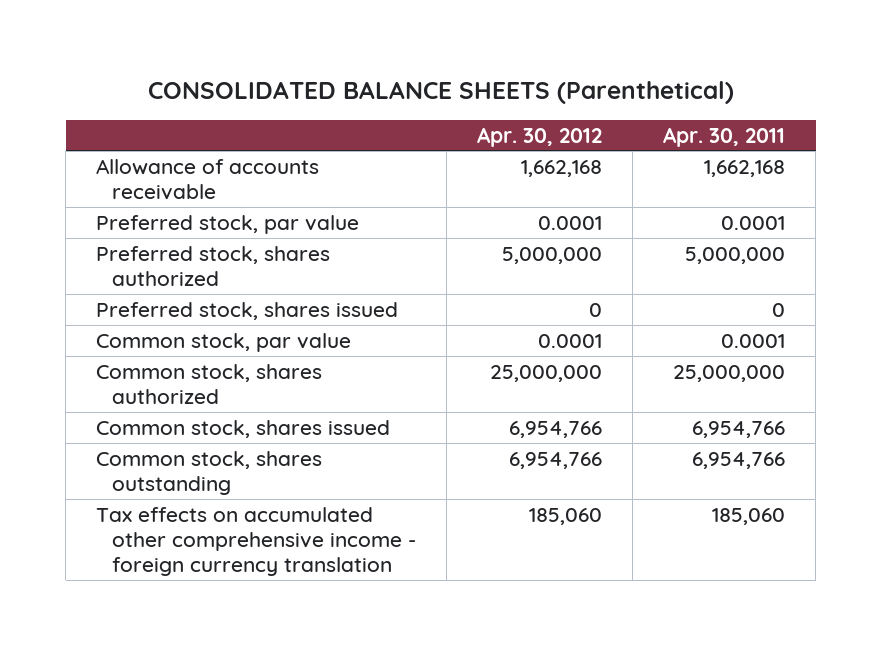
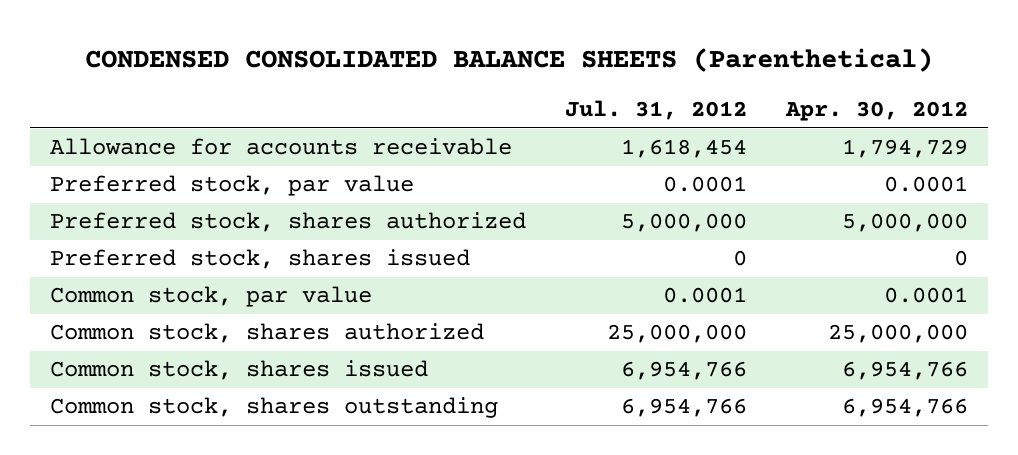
[147,80,734,104] CONSOLIDATED BALANCE SHEETS (Parenthetical) -> [84,47,933,72] CONDENSED CONSOLIDATED BALANCE SHEETS (Parenthetical)
[663,126,786,147] Apr. 30, 2011 -> none
none -> [564,100,747,121] Jul. 31, 2012
[96,158,320,200] Allowance of accounts receivable -> [49,138,512,156] Allowance for accounts receivable
[521,159,603,177] 1,662,168 -> [842,139,969,159] 1,794,729
[96,506,417,576] Tax effects on accumulated other comprehensive income - foreign currency translation -> none

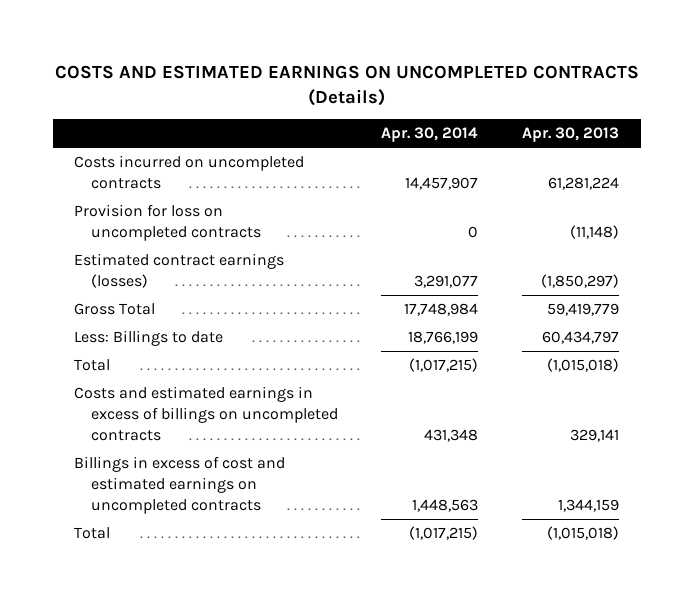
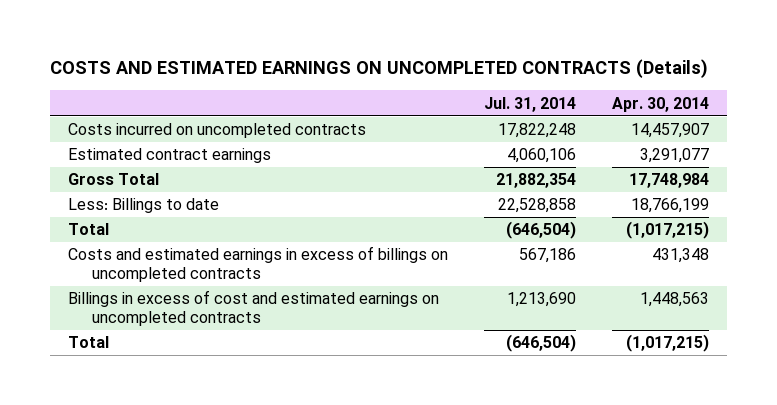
[522,127,620,143] Apr. 30, 2013 -> none
none -> [483,96,576,112] Jul. 31, 2014
[74,204,261,242] Provision for loss on uncompleted contracts -> none
[74,253,285,289] Estimated contract earnings (losses) -> [67,148,271,164] Estimated contract earnings

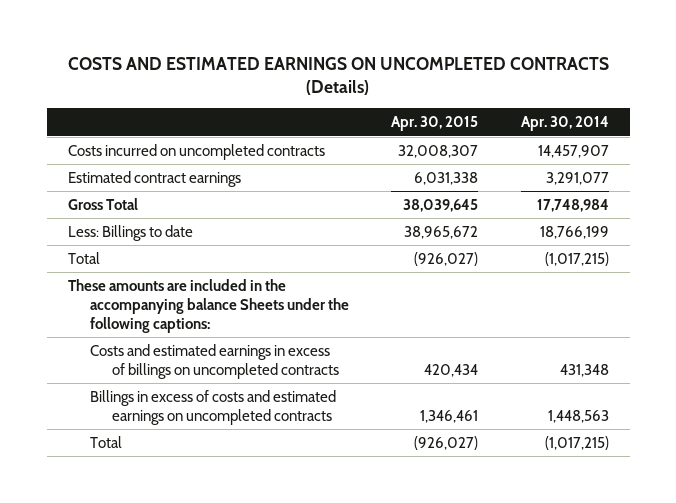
[483,96,576,112] Jul. 31, 2014 -> none
none -> [391,116,479,132] Apr. 30, 2015
none -> [67,278,349,333] These amounts are included in the accompanying balance Sheets under the following captions:
[67,290,439,327] Billings in excess of cost and estimated earnings on uncompleted contracts -> [89,389,336,425] Billings in excess of costs and estimated earnings on uncompleted contracts

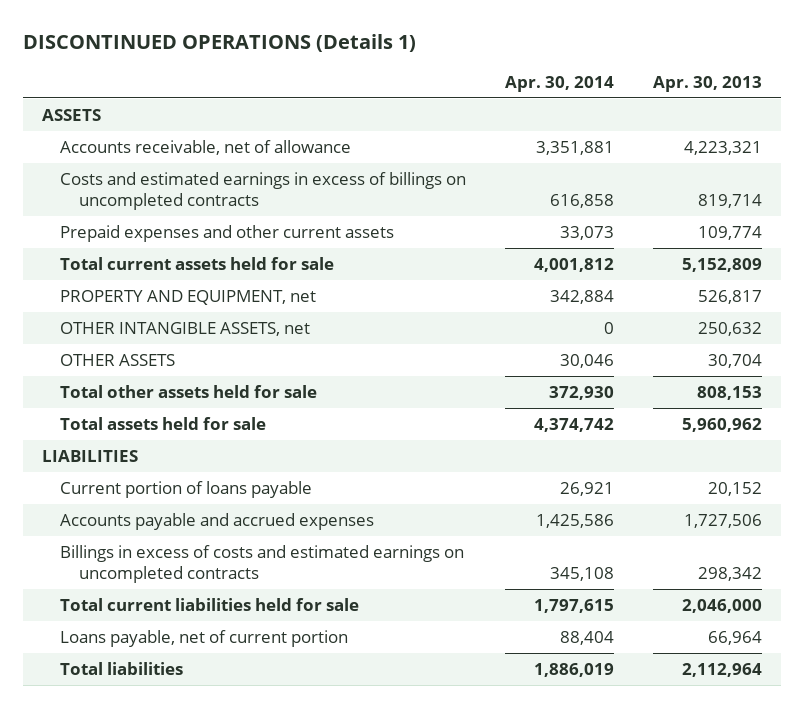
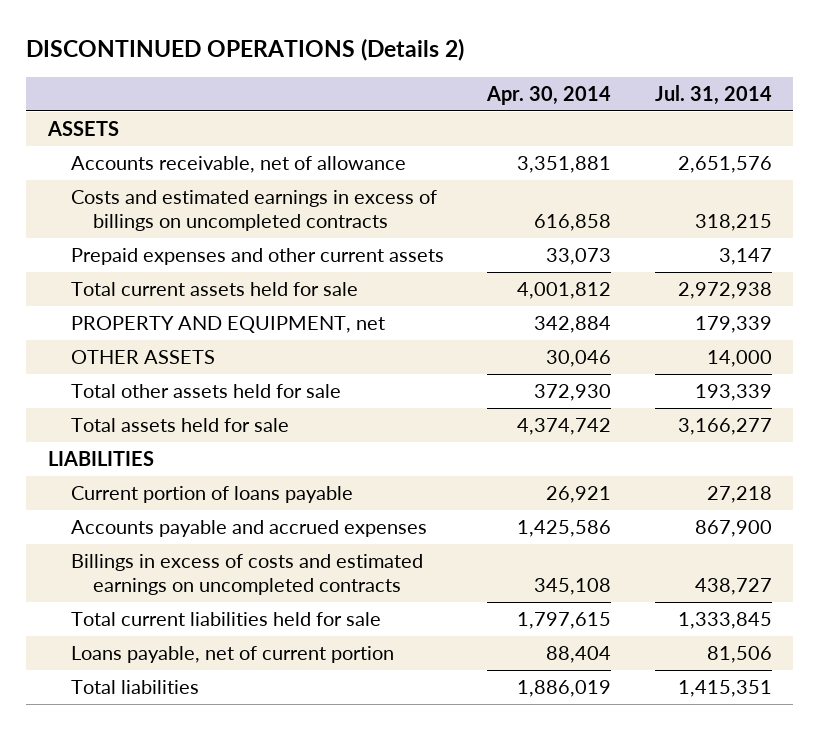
[22,33,416,52] DISCONTINUED OPERATIONS (Details 1) -> [26,37,465,61] DISCONTINUED OPERATIONS (Details 2)
[652,75,762,92] Apr. 30, 2013 -> none
none -> [654,84,772,105] Jul. 31, 2014
[60,321,311,336] OTHER INTANGIBLE ASSETS, net -> none

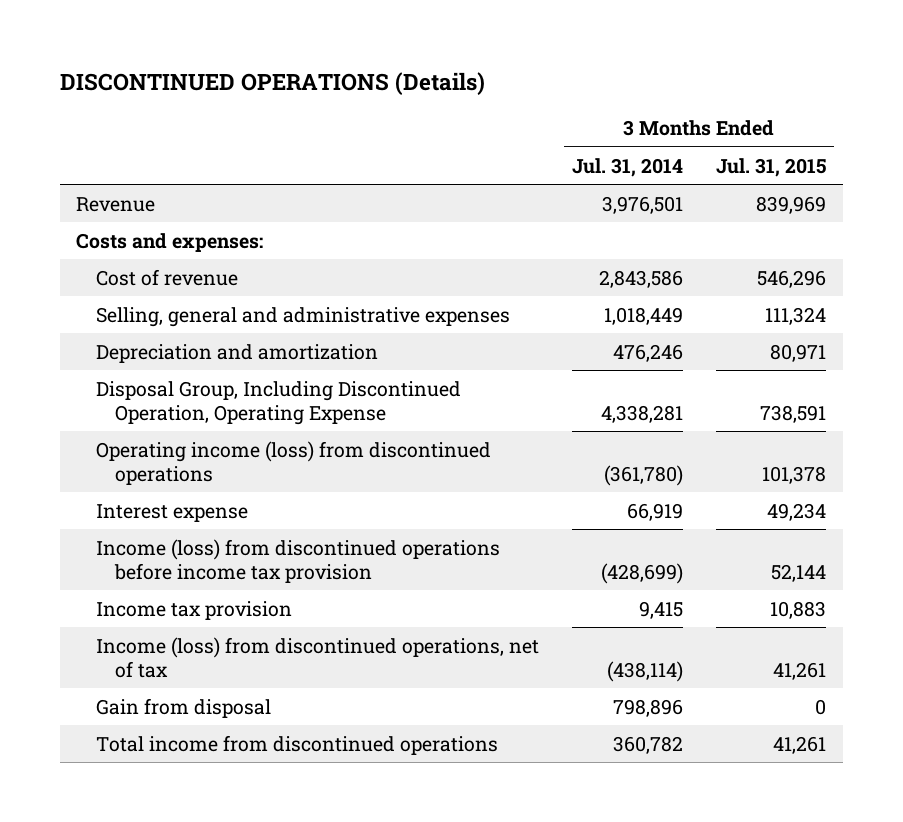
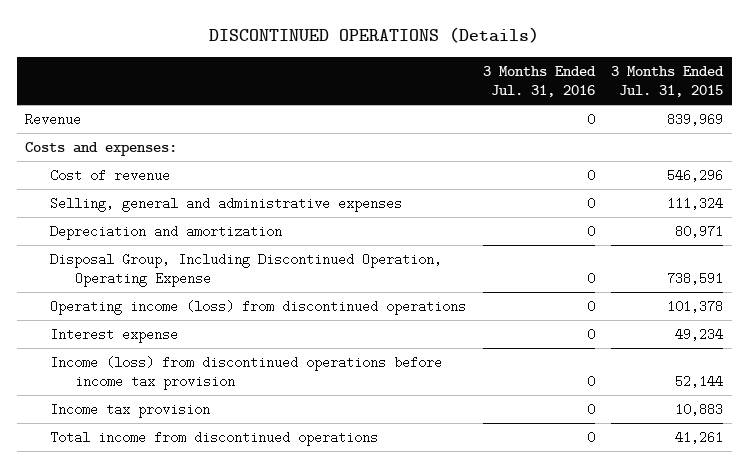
[571,157,683,177] Jul. 31, 2014 -> none
none -> [482,65,596,98] 3 Months Ended Jul. 31, 2016
[95,636,539,678] Income (loss) from discontinued operations, net of tax -> none
[95,697,271,718] Gain from disposal -> none

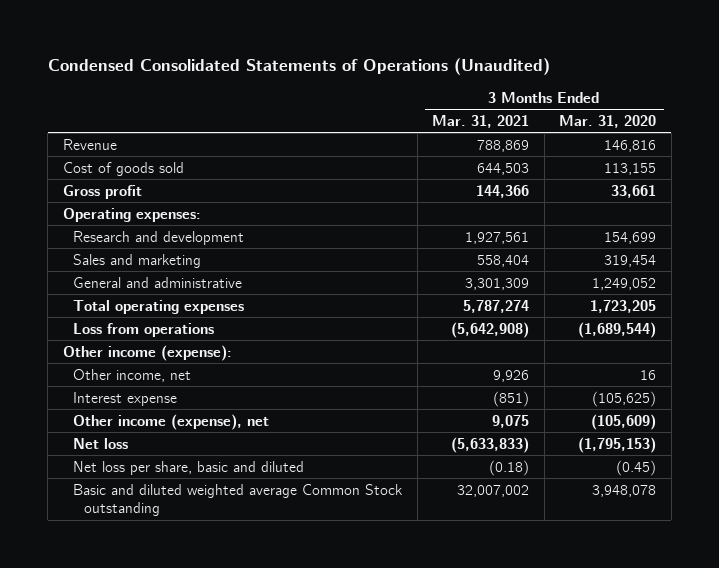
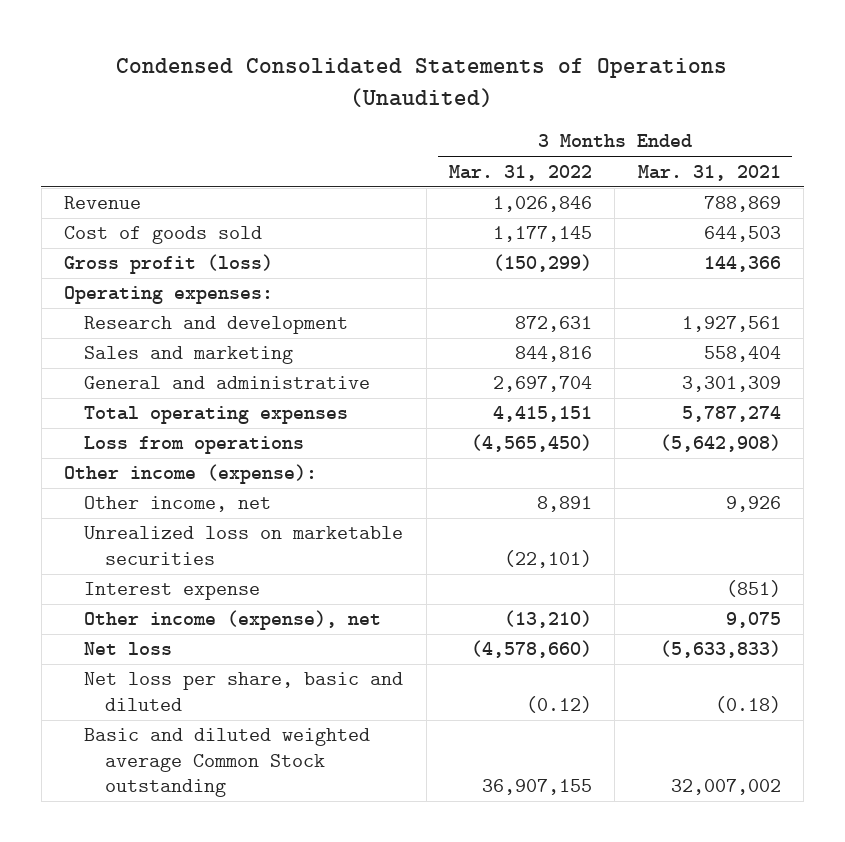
[559,114,657,128] Mar. 31, 2020 -> none
none -> [449,164,593,181] Mar. 31, 2022
[62,184,142,199] Gross profit -> [63,254,273,275] Gross profit (loss)
none -> [84,526,404,565] Unrealized loss on marketable securities

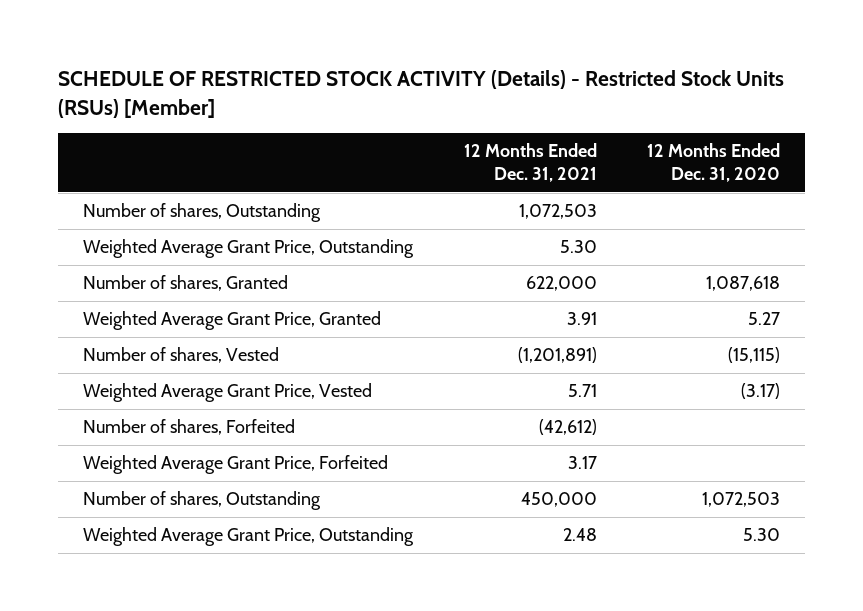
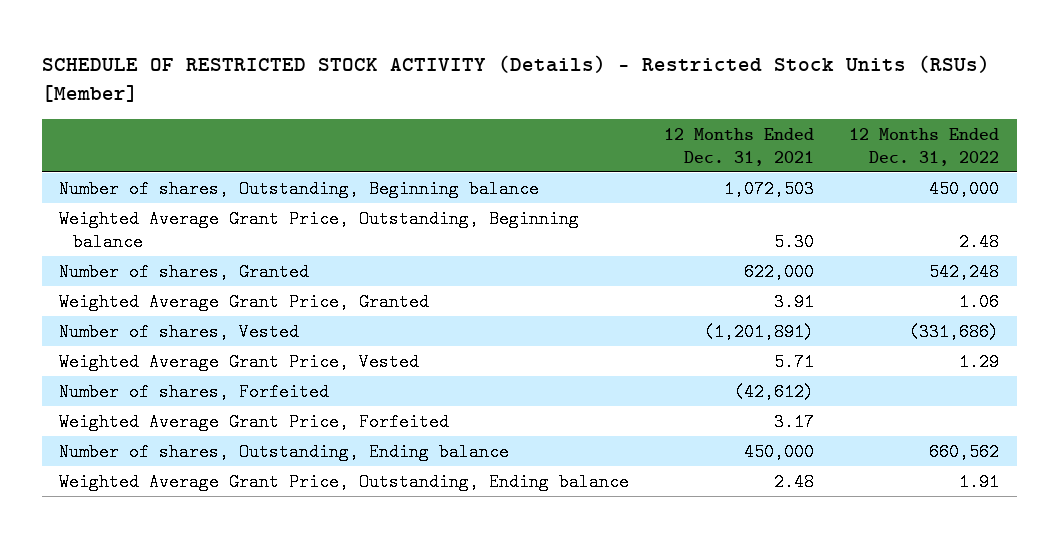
[647,143,781,183] 12 Months Ended Dec. 31, 2020 -> none
none -> [849,127,1000,166] 12 Months Ended Dec. 31, 2022
[83,203,322,223] Number of shares, Outstanding -> [59,179,540,198] Number of shares, Outstanding, Beginning balance
[83,239,415,259] Weighted Average Grant Price, Outstanding -> [59,209,580,251] Weighted Average Grant Price, Outstanding, Beginning balance
[83,491,322,511] Number of shares, Outstanding -> [59,442,510,461] Number of shares, Outstanding, Ending balance
[83,527,415,547] Weighted Average Grant Price, Outstanding -> [59,472,630,491] Weighted Average Grant Price, Outstanding, Ending balance

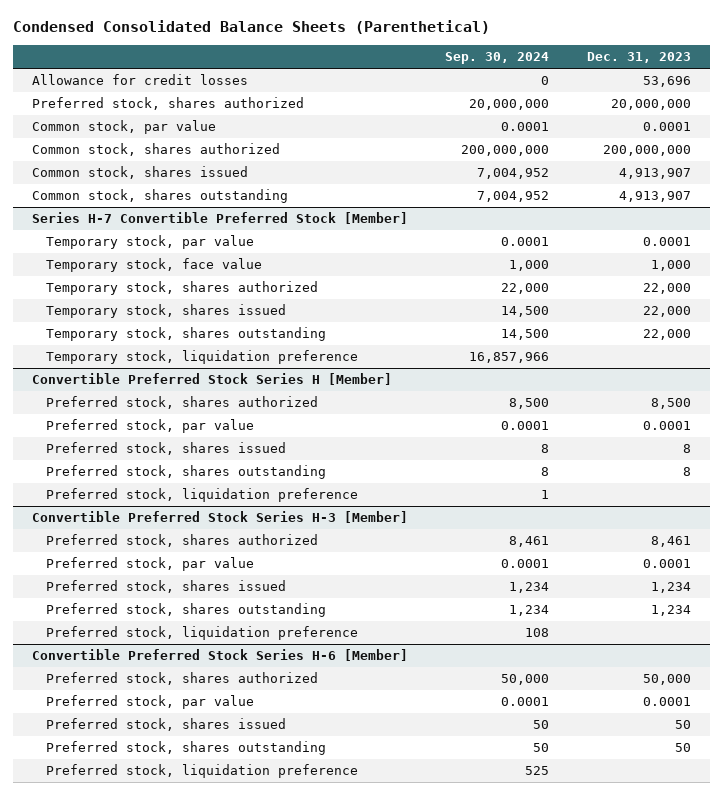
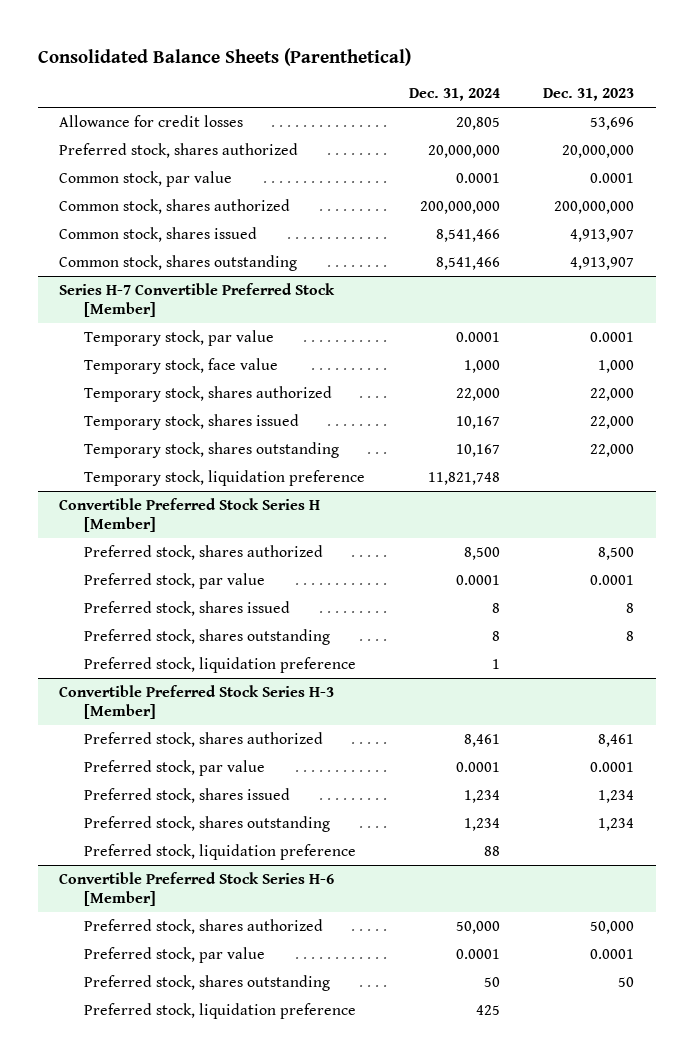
[12,20,490,35] Condensed Consolidated Balance Sheets (Parenthetical) -> [37,47,411,66] Consolidated Balance Sheets (Parenthetical)
[445,52,550,65] Sep. 30, 2024 -> none
none -> [408,88,500,102] Dec. 31, 2024
[45,718,286,732] Preferred stock, shares issued -> none

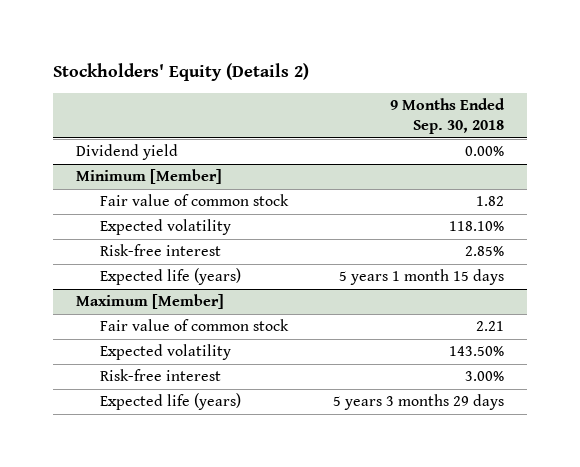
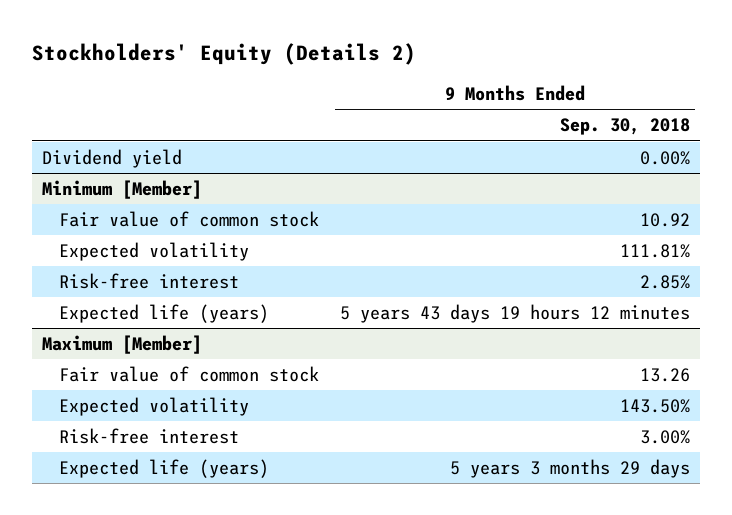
[476,196,505,207] 1.82 -> [639,213,690,228] 10.92
[449,221,505,232] 118.10% -> [619,244,690,259] 111.81%
[339,269,505,286] 5 years 1 month 15 days -> [339,304,690,324] 5 years 43 days 19 hours 12 minutes
[476,321,505,332] 2.21 -> [639,368,690,383] 13.26

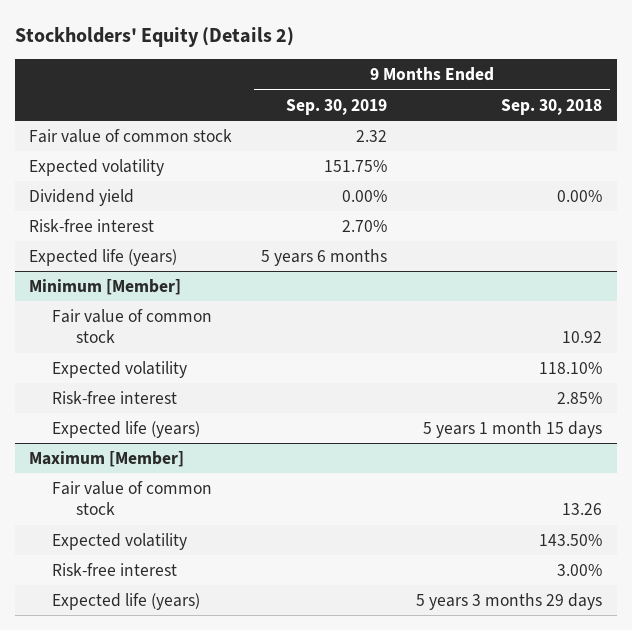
none -> [286,98,388,115] Sep. 30, 2019
none -> [29,128,233,143] Fair value of common stock
none -> [29,158,165,176] Expected volatility
none -> [29,218,155,232] Risk-free interest
none -> [29,248,178,266] Expected life (years)
[619,244,690,259] 111.81% -> [539,361,603,374] 118.10%
[339,304,690,324] 5 years 43 days 19 hours 12 minutes -> [423,420,603,438] 5 years 1 month 15 days

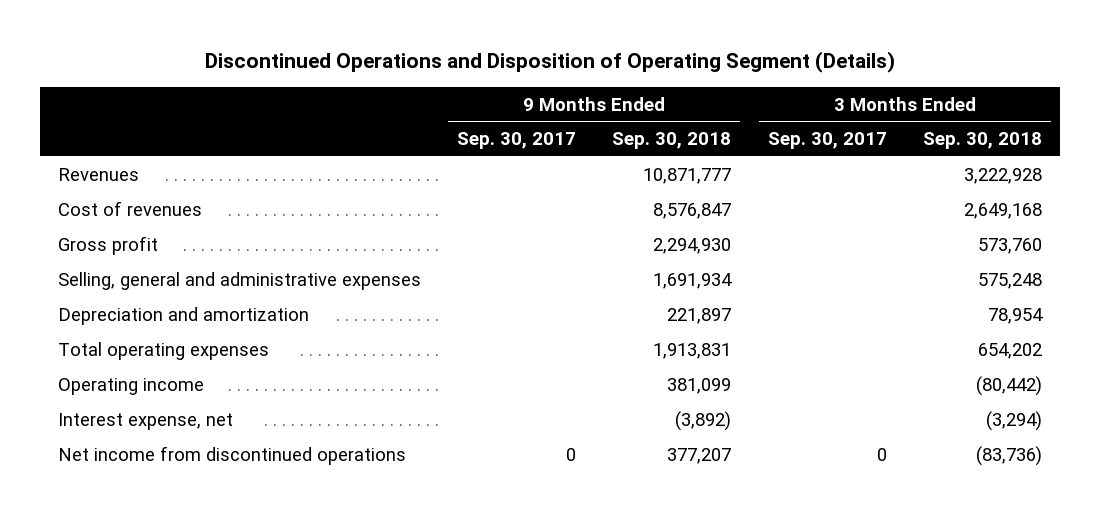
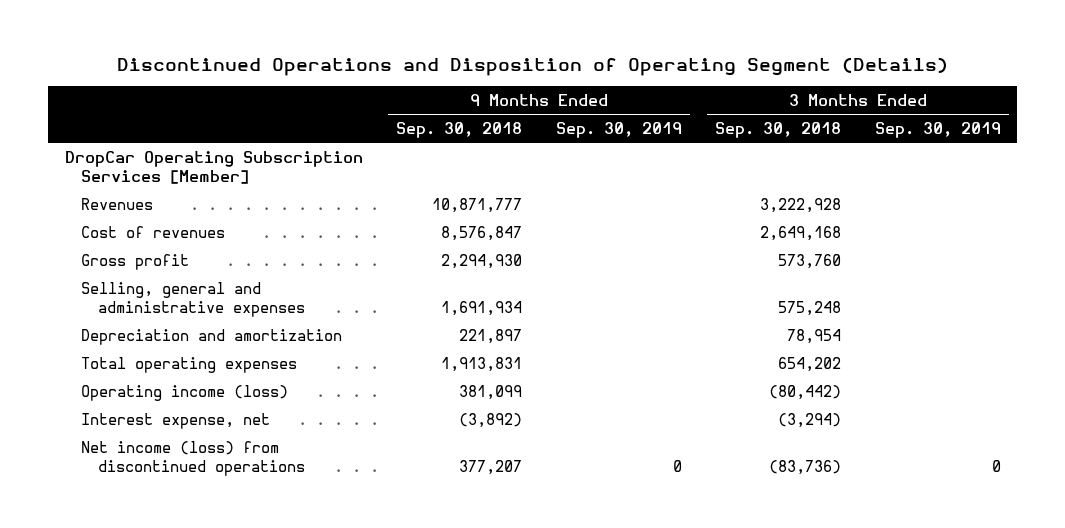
[457,132,577,150] Sep. 30, 2017 -> none
[767,132,887,150] Sep. 30, 2017 -> none
none -> [555,121,682,138] Sep. 30, 2019
none -> [874,121,1001,138] Sep. 30, 2019
none -> [64,150,363,185] DropCar Operating Subscription Services [Member]
[57,377,204,395] Operating income -> [81,384,289,401] Operating income (loss)
[57,445,406,465] Net income from discontinued operations -> [81,440,306,477] Net income (loss) from discontinued operations

